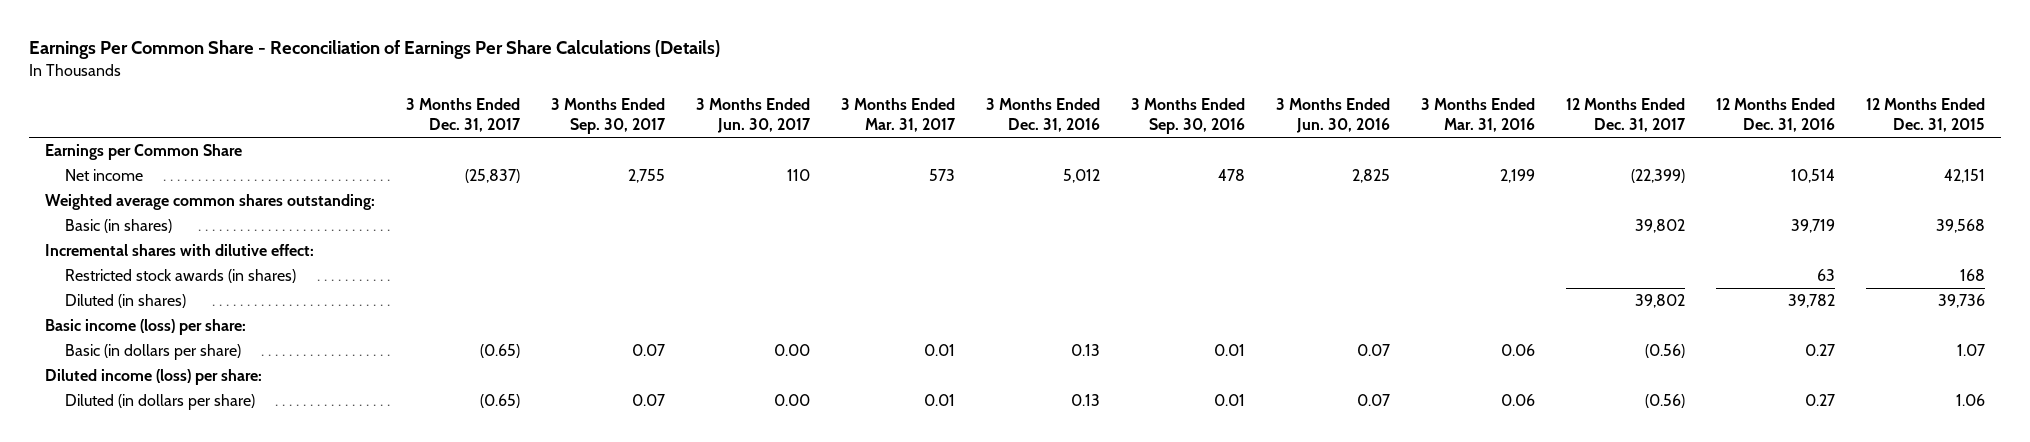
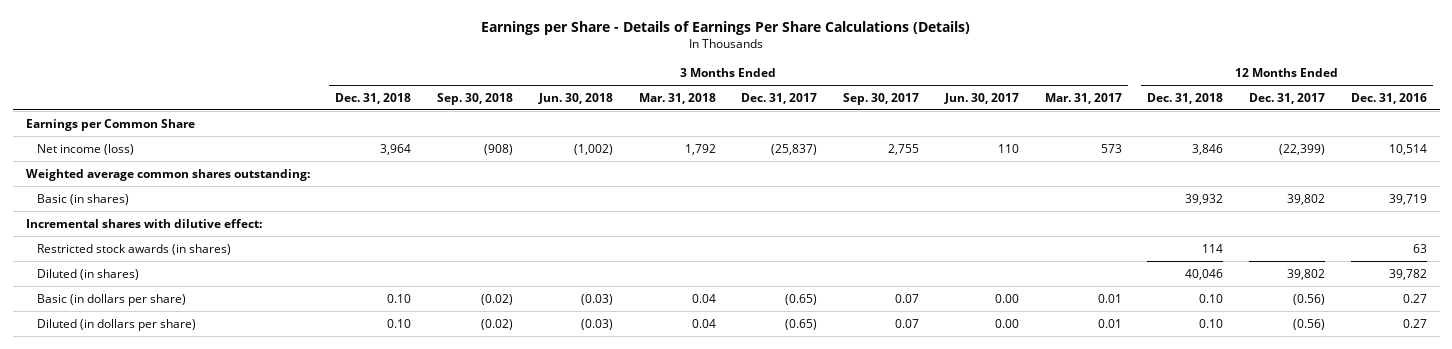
[29,40,721,60] Earnings Per Common Share - Reconciliation of Earnings Per Share Calculations (Details) -> [481,20,971,35] Earnings per Share - Details of Earnings Per Share Calculations (Details)
[985,98,1100,133] 3 Months Ended Dec. 31, 2016 -> none
[1131,98,1246,135] 3 Months Ended Sep. 30, 2016 -> none
[1276,98,1391,134] 3 Months Ended Jun. 30, 2016 -> none
[1421,98,1536,133] 3 Months Ended Mar. 31, 2016 -> none
[1866,98,1986,133] 12 Months Ended Dec. 31, 2015 -> none
none -> [335,92,412,104] Dec. 31, 2018
none -> [437,92,514,105] Sep. 30, 2018
none -> [537,92,613,104] Jun. 30, 2018
none -> [638,92,716,104] Mar. 31, 2018
none -> [1147,92,1224,104] Dec. 31, 2018
[65,169,144,182] Net income -> [36,143,134,155] Net income (loss)
[44,319,246,336] Basic income (loss) per share: -> none
[44,369,262,386] Diluted income (loss) per share: -> none

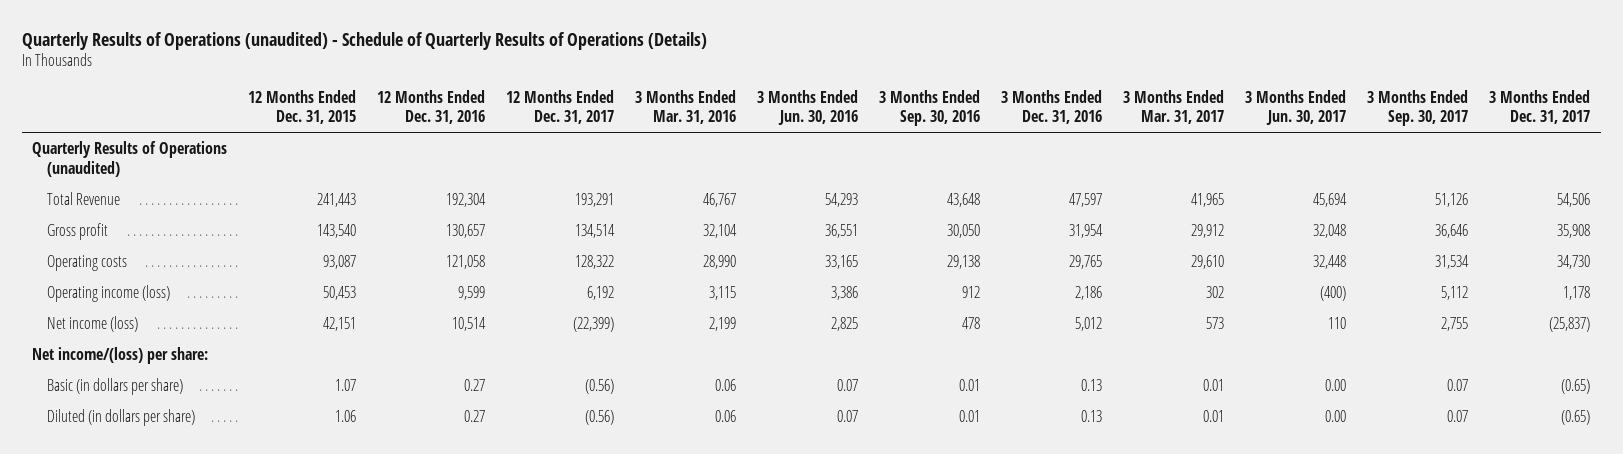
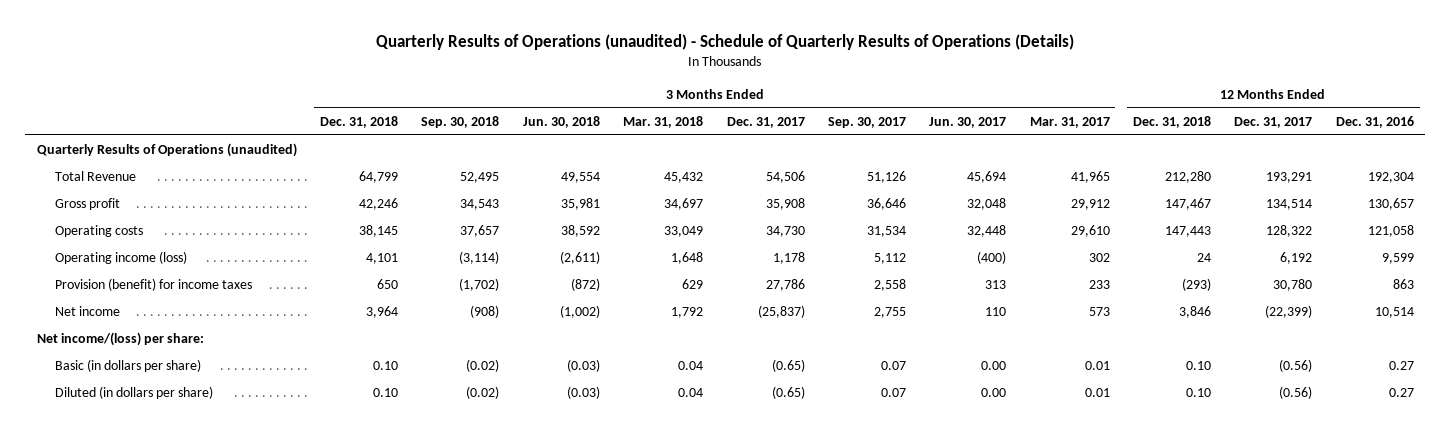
[248,89,357,125] 12 Months Ended Dec. 31, 2015 -> none
[635,89,737,125] 3 Months Ended Mar. 31, 2016 -> none
[757,89,859,126] 3 Months Ended Jun. 30, 2016 -> none
[879,89,981,127] 3 Months Ended Sep. 30, 2016 -> none
[1001,89,1103,125] 3 Months Ended Dec. 31, 2016 -> none
none -> [320,115,399,128] Dec. 31, 2018
none -> [421,115,500,128] Sep. 30, 2018
none -> [522,115,600,128] Jun. 30, 2018
none -> [623,115,704,128] Mar. 31, 2018
none -> [1133,115,1212,128] Dec. 31, 2018
none -> [55,278,253,292] Provision (benefit) for income taxes
[47,316,139,333] Net income (loss) -> [55,306,121,317] Net income

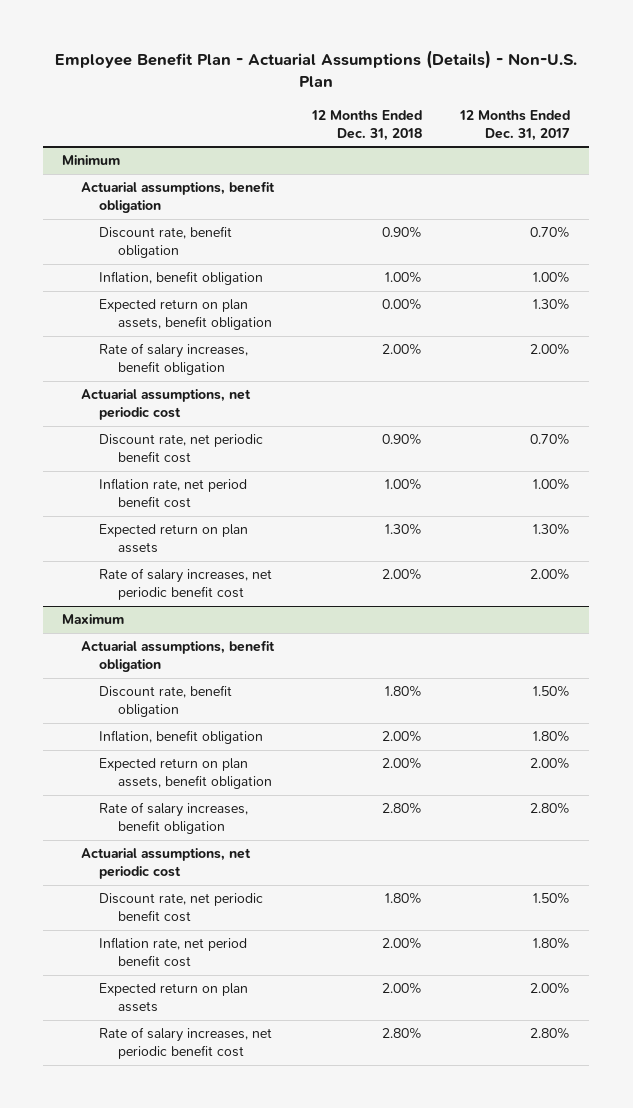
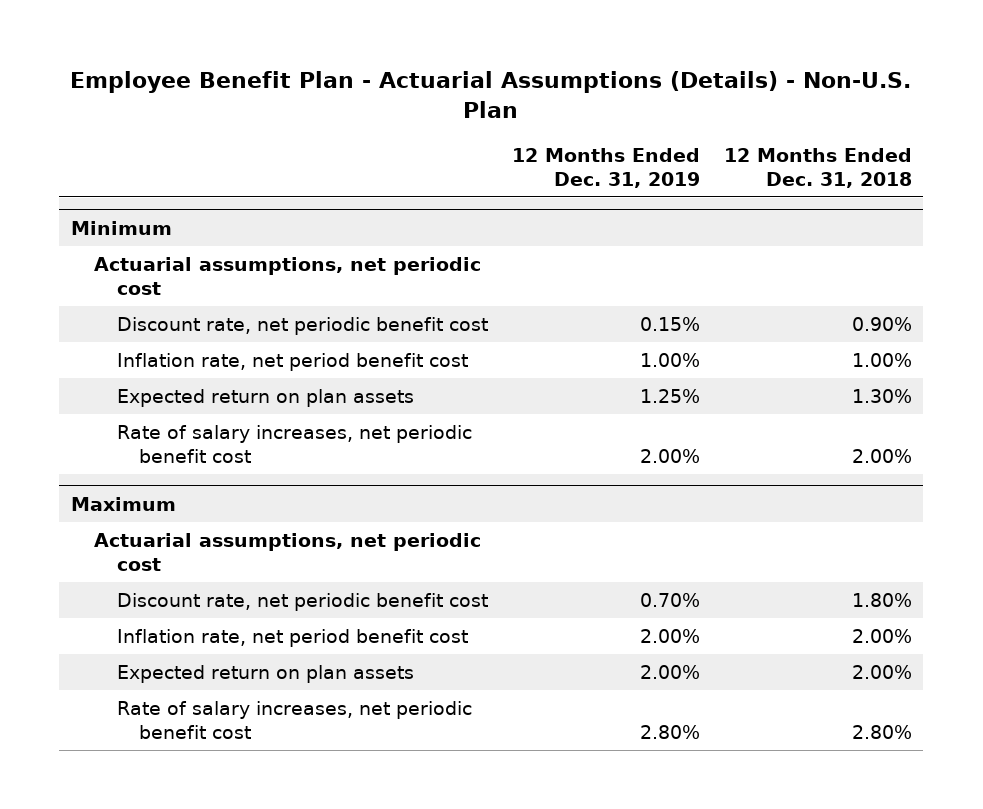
[459,109,571,141] 12 Months Ended Dec. 31, 2017 -> none
none -> [511,147,700,188] 12 Months Ended Dec. 31, 2019
[80,181,275,214] Actuarial assumptions, benefit obligation -> none
[99,226,233,259] Discount rate, benefit obligation -> none
[99,271,264,286] Inflation, benefit obligation -> none
[99,299,272,331] Expected return on plan assets, benefit obligation -> none
[99,343,249,376] Rate of salary increases, benefit obligation -> none
[80,640,275,673] Actuarial assumptions, benefit obligation -> none
[99,685,233,718] Discount rate, benefit obligation -> none
[99,730,264,745] Inflation, benefit obligation -> none
[99,758,272,790] Expected return on plan assets, benefit obligation -> none
[99,802,249,835] Rate of salary increases, benefit obligation -> none

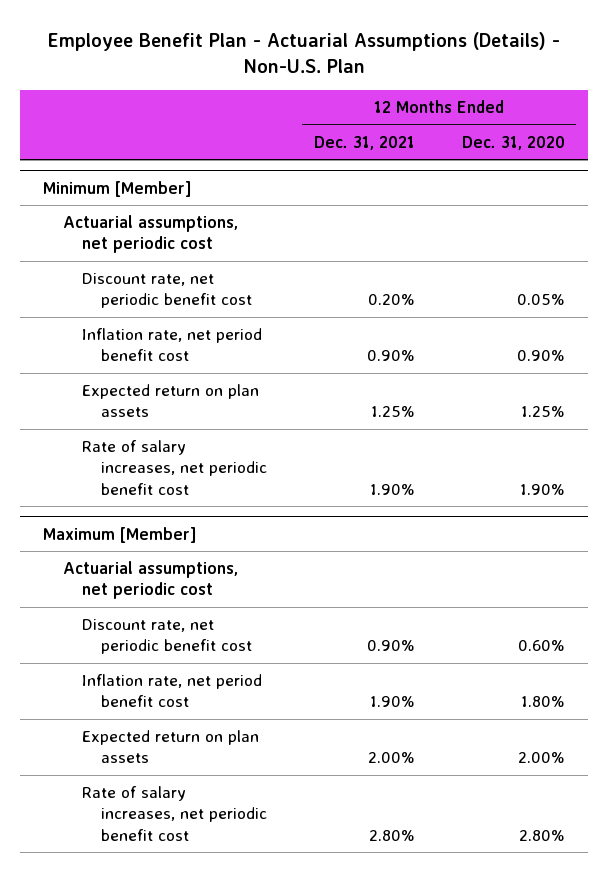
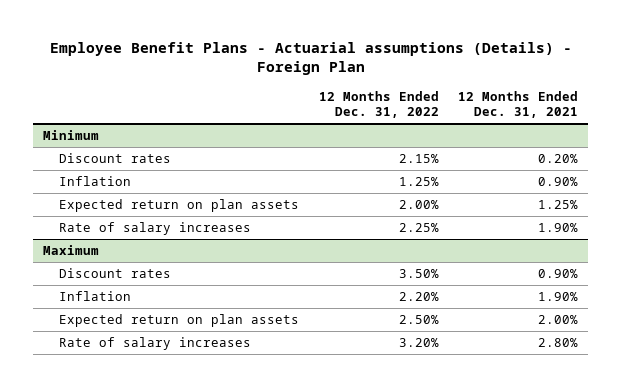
[48,31,561,74] Employee Benefit Plan - Actuarial Assumptions (Details) - Non-U.S. Plan -> [49,41,572,76] Employee Benefit Plans - Actuarial assumptions (Details) - Foreign Plan
[461,135,565,150] Dec. 31, 2020 -> none
none -> [318,90,439,119] 12 Months Ended Dec. 31, 2022
[62,214,238,254] Actuarial assumptions, net periodic cost -> none
[43,180,193,197] Minimum [Member] -> [43,130,100,141] Minimum
[81,272,253,309] Discount rate, net periodic benefit cost -> [59,153,172,164] Discount rates
[81,327,262,362] Inflation rate, net period benefit cost -> [59,176,132,187] Inflation
[62,560,238,600] Actuarial assumptions, net periodic cost -> none
[81,439,268,495] Rate of salary increases, net periodic benefit cost -> [59,222,252,236] Rate of salary increases
[43,526,198,543] Maximum [Member] -> [43,245,100,256] Maximum
[81,618,253,655] Discount rate, net periodic benefit cost -> [59,268,172,279] Discount rates
[81,673,262,708] Inflation rate, net period benefit cost -> [59,291,132,302] Inflation
[81,785,268,841] Rate of salary increases, net periodic benefit cost -> [59,337,252,351] Rate of salary increases

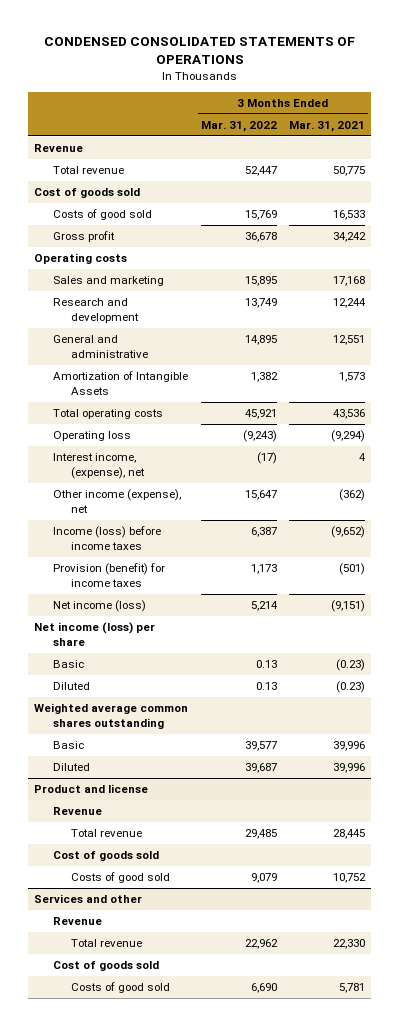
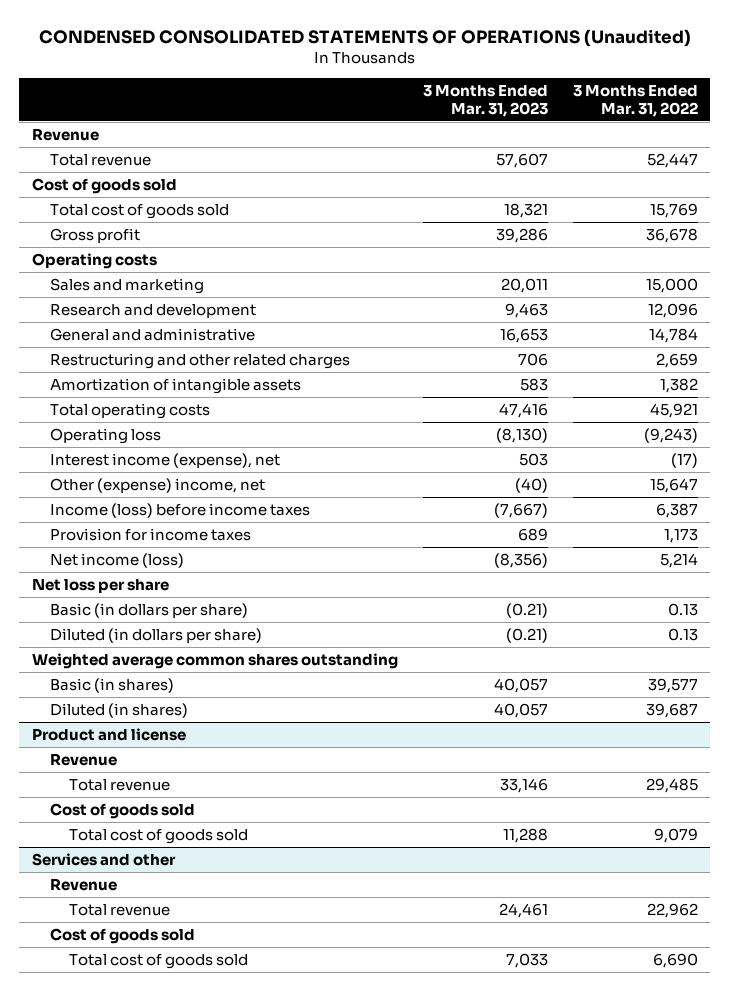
[43,37,355,65] CONDENSED CONSOLIDATED STATEMENTS OF OPERATIONS -> [38,28,691,47] CONDENSED CONSOLIDATED STATEMENTS OF OPERATIONS (Unaudited)
[288,121,365,133] Mar. 31, 2021 -> none
none -> [422,84,548,117] 3 Months Ended Mar. 31, 2023
[52,209,152,221] Costs of good sold -> [50,204,230,220] Total cost of goods sold
[244,276,277,287] 15,895 -> [645,278,698,294] 15,000
[244,298,277,309] 13,749 -> [647,303,698,319] 12,096
[244,335,277,346] 14,895 -> [648,328,698,344] 14,784
none -> [50,353,351,370] Restructuring and other related charges
[52,371,188,395] Amortization of Intangible Assets -> [50,378,302,395] Amortization of intangible assets
[52,453,145,479] Interest income, (expense), net -> [50,453,281,469] Interest income (expense), net
[52,489,181,513] Other income (expense), net -> [50,478,266,494] Other (expense) income, net
[52,563,165,587] Provision (benefit) for income taxes -> [50,528,252,542] Provision for income taxes
[34,622,156,646] Net income (loss) per share -> [31,579,169,594] Net loss per share
[52,660,84,669] Basic -> [50,603,249,619] Basic (in dollars per share)
[52,682,90,691] Diluted -> [50,628,263,644] Diluted (in dollars per share)
[52,741,84,750] Basic -> [50,678,175,694] Basic (in shares)
[52,763,90,772] Diluted -> [50,703,189,719] Diluted (in shares)
[70,872,170,884] Costs of good sold -> [68,829,248,845] Total cost of goods sold
[70,982,170,994] Costs of good sold -> [68,954,248,970] Total cost of goods sold

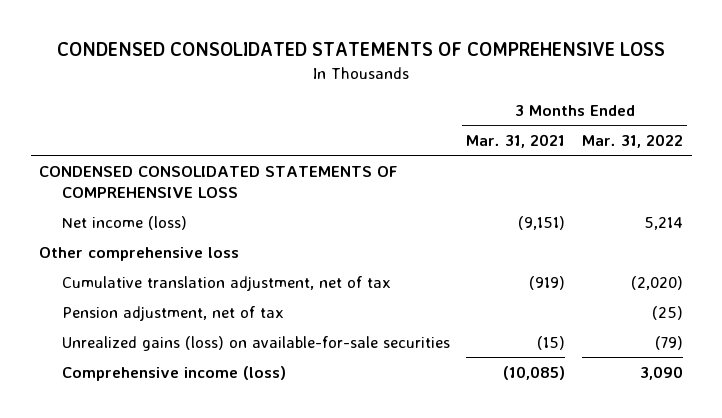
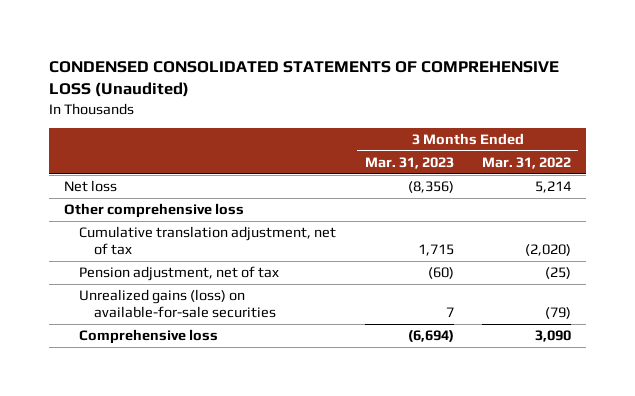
[57,42,666,57] CONDENSED CONSOLIDATED STATEMENTS OF COMPREHENSIVE LOSS -> [49,60,560,98] CONDENSED CONSOLIDATED STATEMENTS OF COMPREHENSIVE LOSS (Unaudited)
[466,133,566,148] Mar. 31, 2021 -> none
none -> [364,156,454,169] Mar. 31, 2023
[39,165,399,199] CONDENSED CONSOLIDATED STATEMENTS OF COMPREHENSIVE LOSS -> none
[61,215,187,230] Net income (loss) -> [63,180,117,193] Net loss
[61,365,286,381] Comprehensive income (loss) -> [78,329,218,345] Comprehensive loss

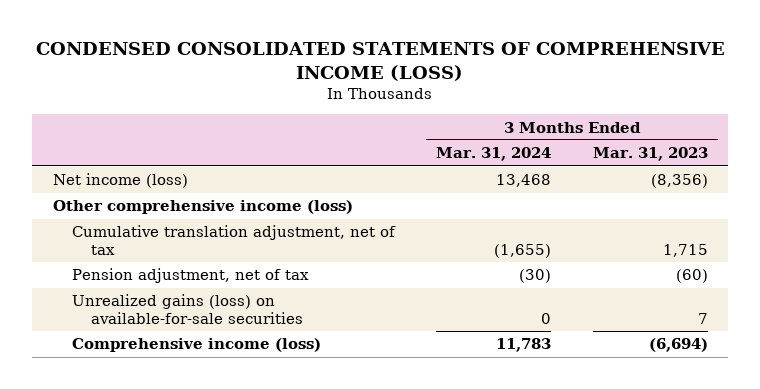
[49,60,560,98] CONDENSED CONSOLIDATED STATEMENTS OF COMPREHENSIVE LOSS (Unaudited) -> [36,42,726,81] CONDENSED CONSOLIDATED STATEMENTS OF COMPREHENSIVE INCOME (LOSS)
[482,156,572,169] Mar. 31, 2022 -> none
none -> [436,147,552,162] Mar. 31, 2024
[63,180,117,193] Net loss -> [52,173,188,189] Net income (loss)
[63,203,244,219] Other comprehensive loss -> [52,200,353,215] Other comprehensive income (loss)
[78,329,218,345] Comprehensive loss -> [71,338,321,353] Comprehensive income (loss)

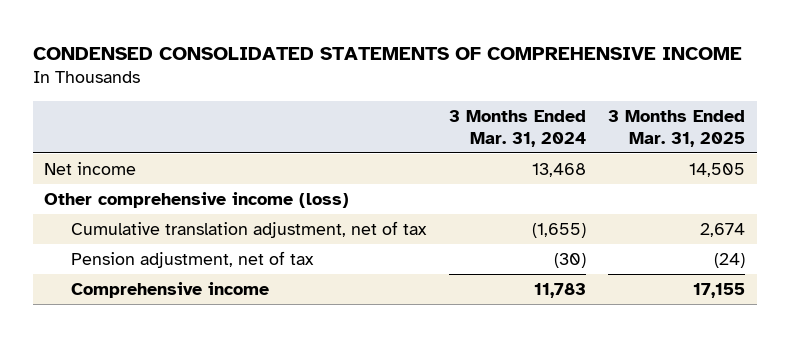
[36,42,726,81] CONDENSED CONSOLIDATED STATEMENTS OF COMPREHENSIVE INCOME (LOSS) -> [32,46,742,60] CONDENSED CONSOLIDATED STATEMENTS OF COMPREHENSIVE INCOME
[592,147,708,162] Mar. 31, 2023 -> none
none -> [608,110,746,147] 3 Months Ended Mar. 31, 2025
[52,173,188,189] Net income (loss) -> [43,162,136,176] Net income
[71,294,303,324] Unrealized gains (loss) on available-for-sale securities -> none
[71,338,321,353] Comprehensive income (loss) -> [70,282,269,299] Comprehensive income

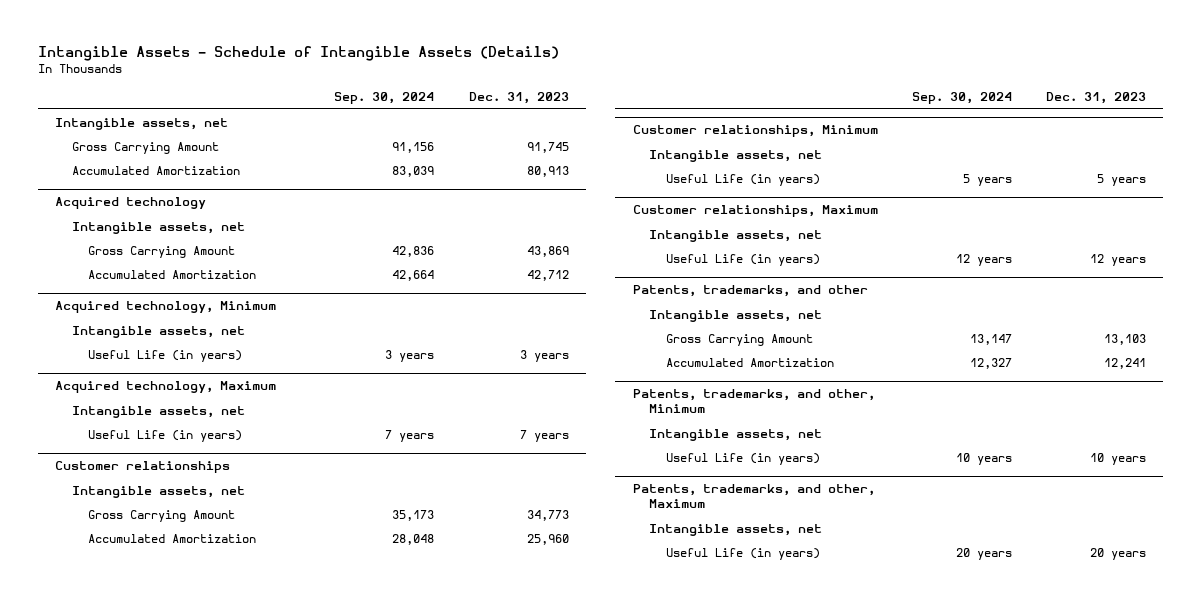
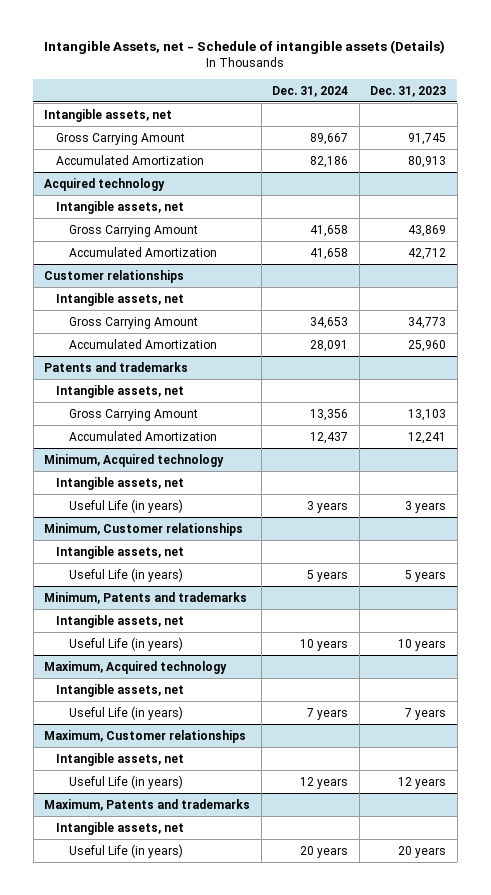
[38,45,560,61] Intangible Assets - Schedule of Intangible Assets (Details) -> [44,40,446,55] Intangible Assets, net - Schedule of intangible assets (Details)
[334,92,435,105] Sep. 30, 2024 -> none
none -> [272,85,349,97] Dec. 31, 2024
[55,301,277,314] Acquired technology, Minimum -> none
[71,325,245,338] Intangible assets, net -> none
[88,349,243,362] Useful Life (in years) -> none
[55,381,277,394] Acquired technology, Maximum -> none
[71,405,245,418] Intangible assets, net -> none
[88,429,243,442] Useful Life (in years) -> none
[632,125,878,138] Customer relationships, Minimum -> none
[649,149,823,162] Intangible assets, net -> none
[665,173,820,186] Useful Life (in years) -> none
[632,205,878,218] Customer relationships, Maximum -> none
[649,229,823,242] Intangible assets, net -> none
[665,253,820,266] Useful Life (in years) -> none
[632,285,868,298] Patents, trademarks, and other -> [44,361,189,372] Patents and trademarks
[632,389,875,414] Patents, trademarks, and other, Minimum -> none
none -> [44,453,225,467] Minimum, Acquired technology
none -> [68,498,183,513] Useful Life (in years)
none -> [44,522,244,536] Minimum, Customer relationships
none -> [56,545,185,559] Intangible assets, net
none -> [68,567,183,582] Useful Life (in years)
none -> [44,591,248,604] Minimum, Patents and trademarks
none -> [56,614,185,628] Intangible assets, net
[632,484,875,509] Patents, trademarks, and other, Maximum -> none
none -> [44,660,228,674] Maximum, Acquired technology
none -> [68,705,183,720] Useful Life (in years)
none -> [44,729,247,743] Maximum, Customer relationships
none -> [56,752,185,766] Intangible assets, net
none -> [68,774,183,789] Useful Life (in years)
none -> [44,798,251,811] Maximum, Patents and trademarks
none -> [56,821,185,835] Intangible assets, net

